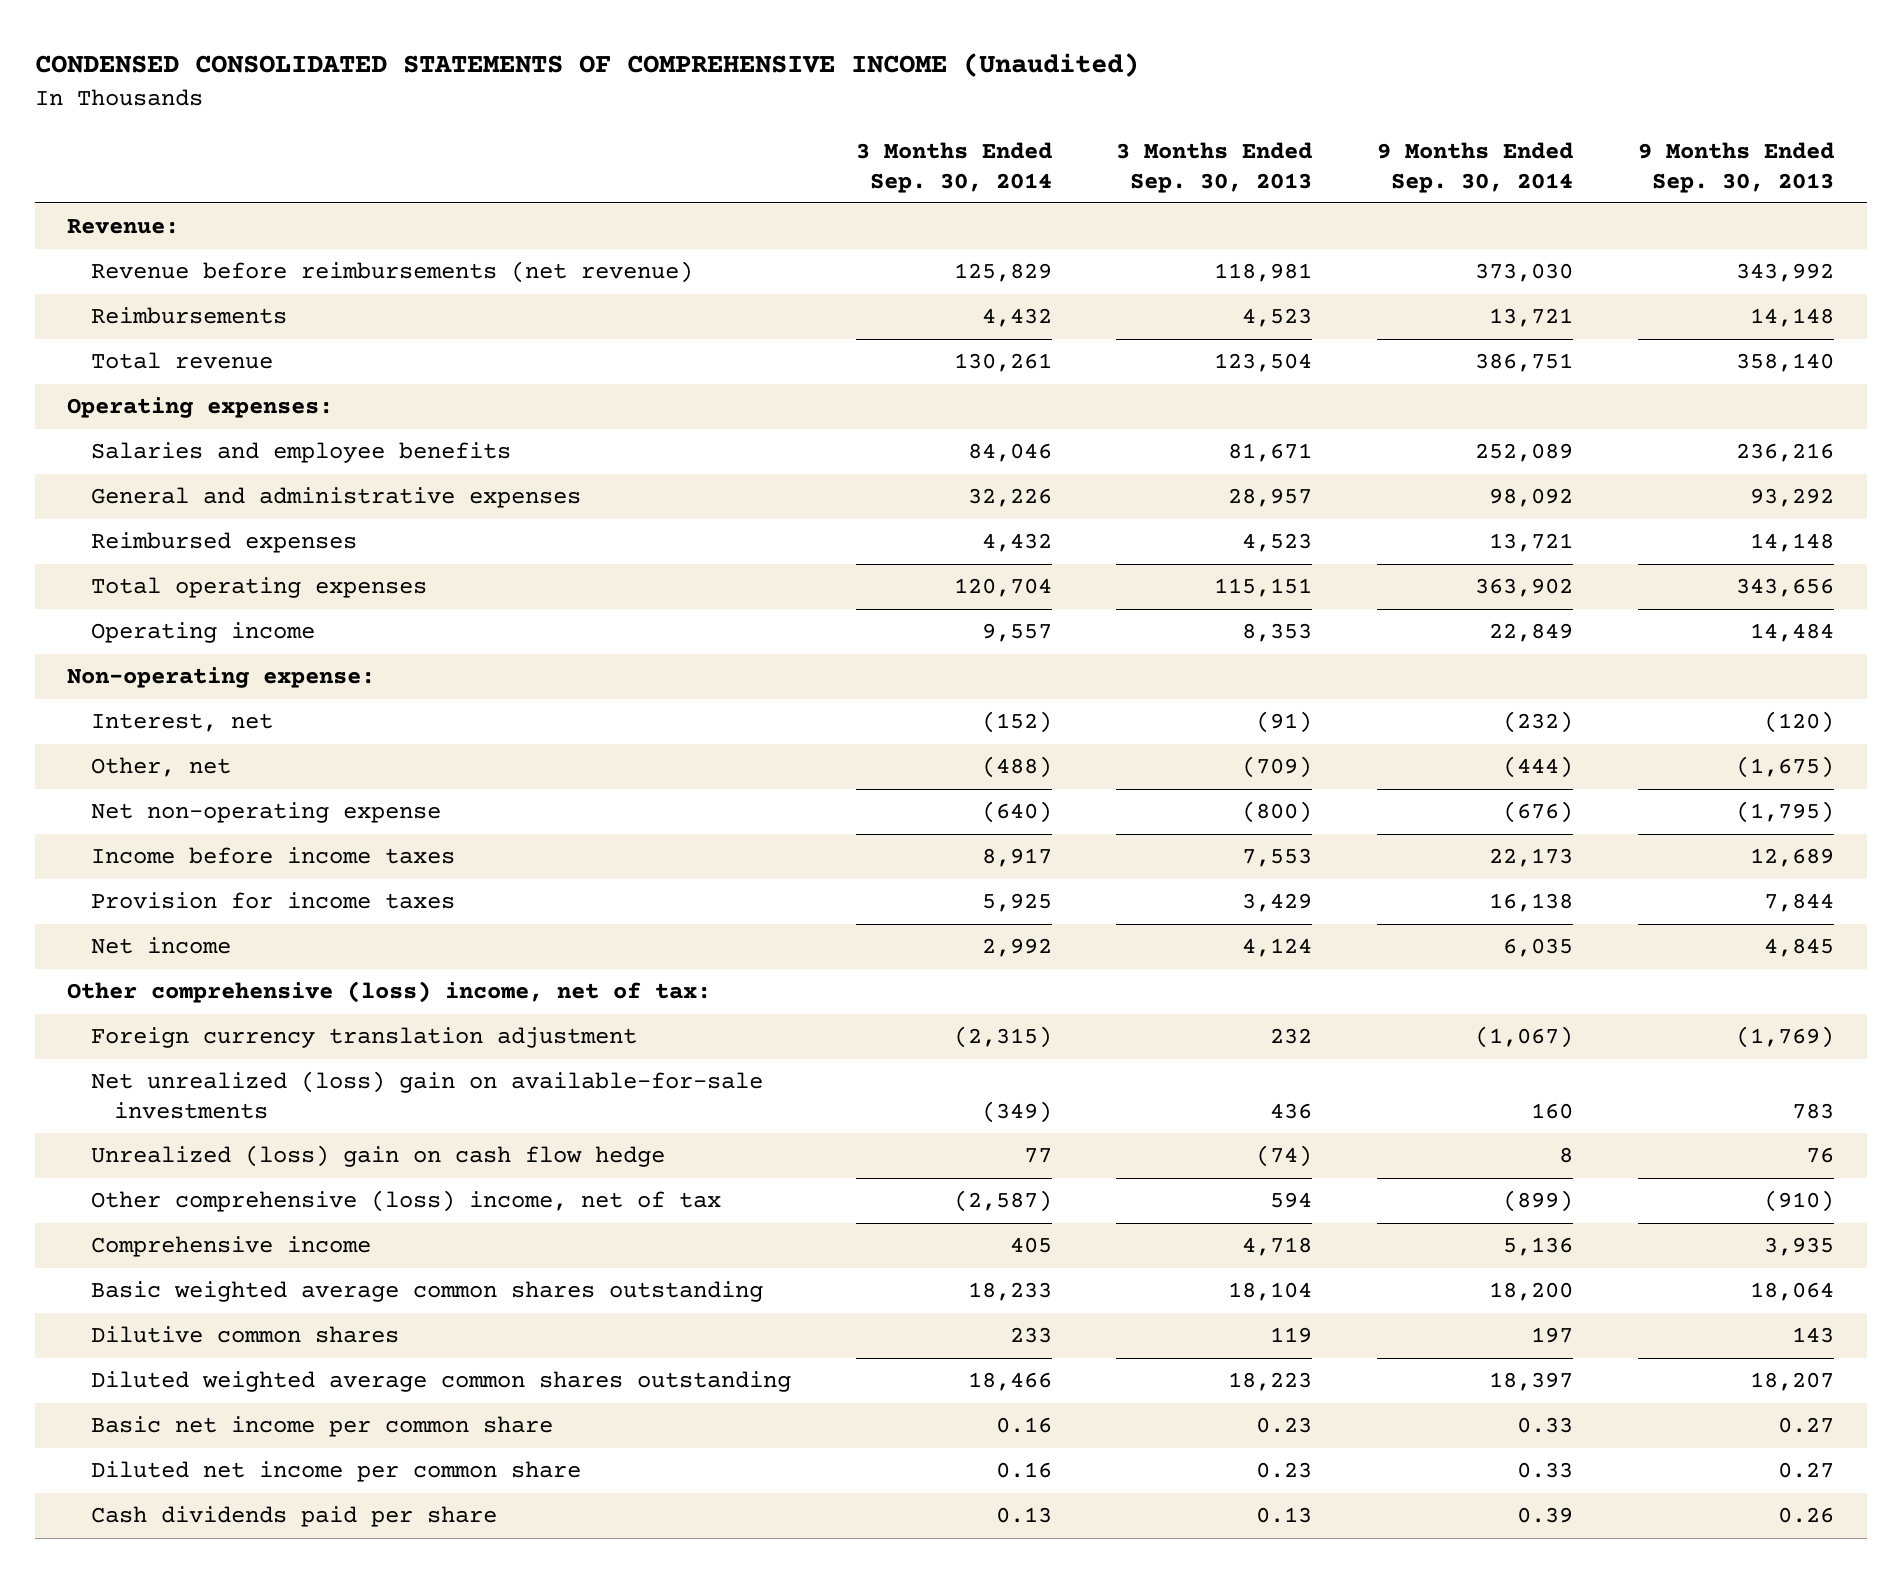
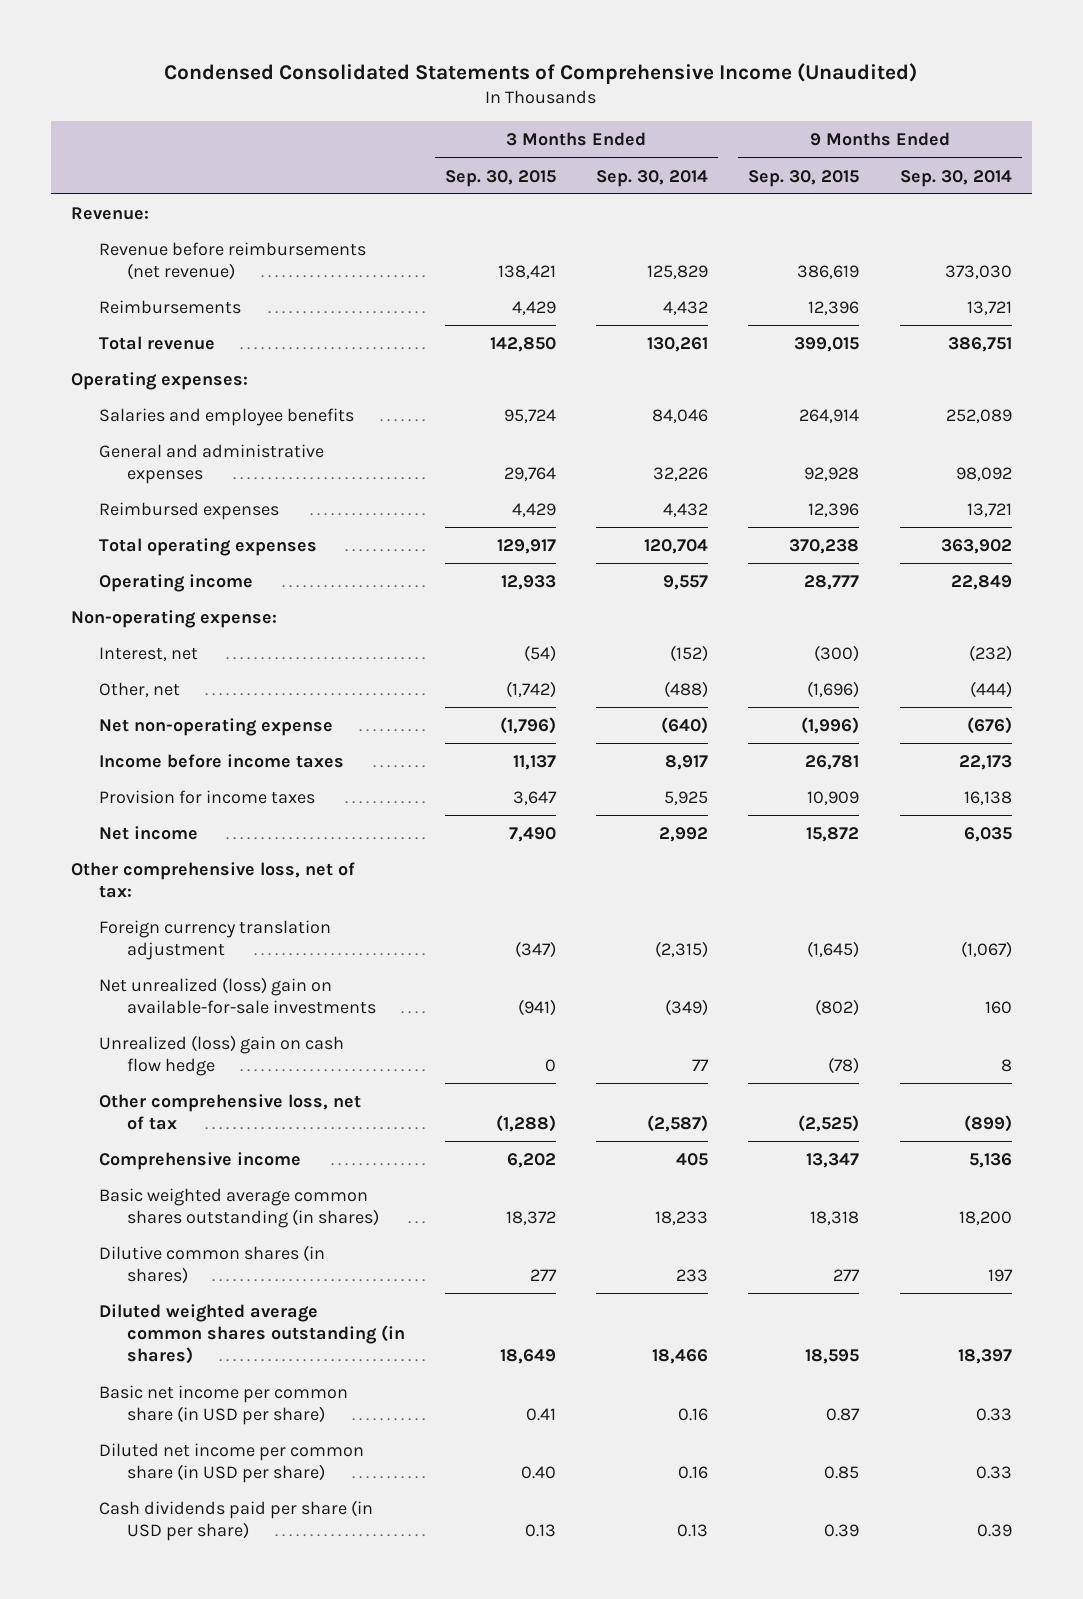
[34,53,1139,78] CONDENSED CONSOLIDATED STATEMENTS OF COMPREHENSIVE INCOME (Unaudited) -> [164,62,918,84] Condensed Consolidated Statements of Comprehensive Income (Unaudited)
[1116,142,1313,193] 3 Months Ended Sep. 30, 2013 -> none
[1638,142,1835,193] 9 Months Ended Sep. 30, 2013 -> none
none -> [444,169,556,187] Sep. 30, 2015
none -> [748,169,860,187] Sep. 30, 2015
[67,981,712,1004] Other comprehensive (loss) income, net of tax: -> [71,861,356,899] Other comprehensive loss, net of tax:
[90,1190,721,1213] Other comprehensive (loss) income, net of tax -> [98,1093,361,1131] Other comprehensive loss, net of tax
[90,1281,763,1303] Basic weighted average common shares outstanding -> [98,1187,379,1229] Basic weighted average common shares outstanding (in shares)
[90,1326,399,1344] Dilutive common shares -> [98,1244,325,1285] Dilutive common shares (in shares)
[90,1371,791,1393] Diluted weighted average common shares outstanding -> [98,1303,405,1365] Diluted weighted average common shares outstanding (in shares)
[90,1416,553,1438] Basic net income per common share -> [98,1384,348,1426] Basic net income per common share (in USD per share)
[90,1461,581,1483] Diluted net income per common share -> [98,1442,364,1484] Diluted net income per common share (in USD per share)
[90,1506,497,1528] Cash dividends paid per share -> [98,1499,373,1542] Cash dividends paid per share (in USD per share)

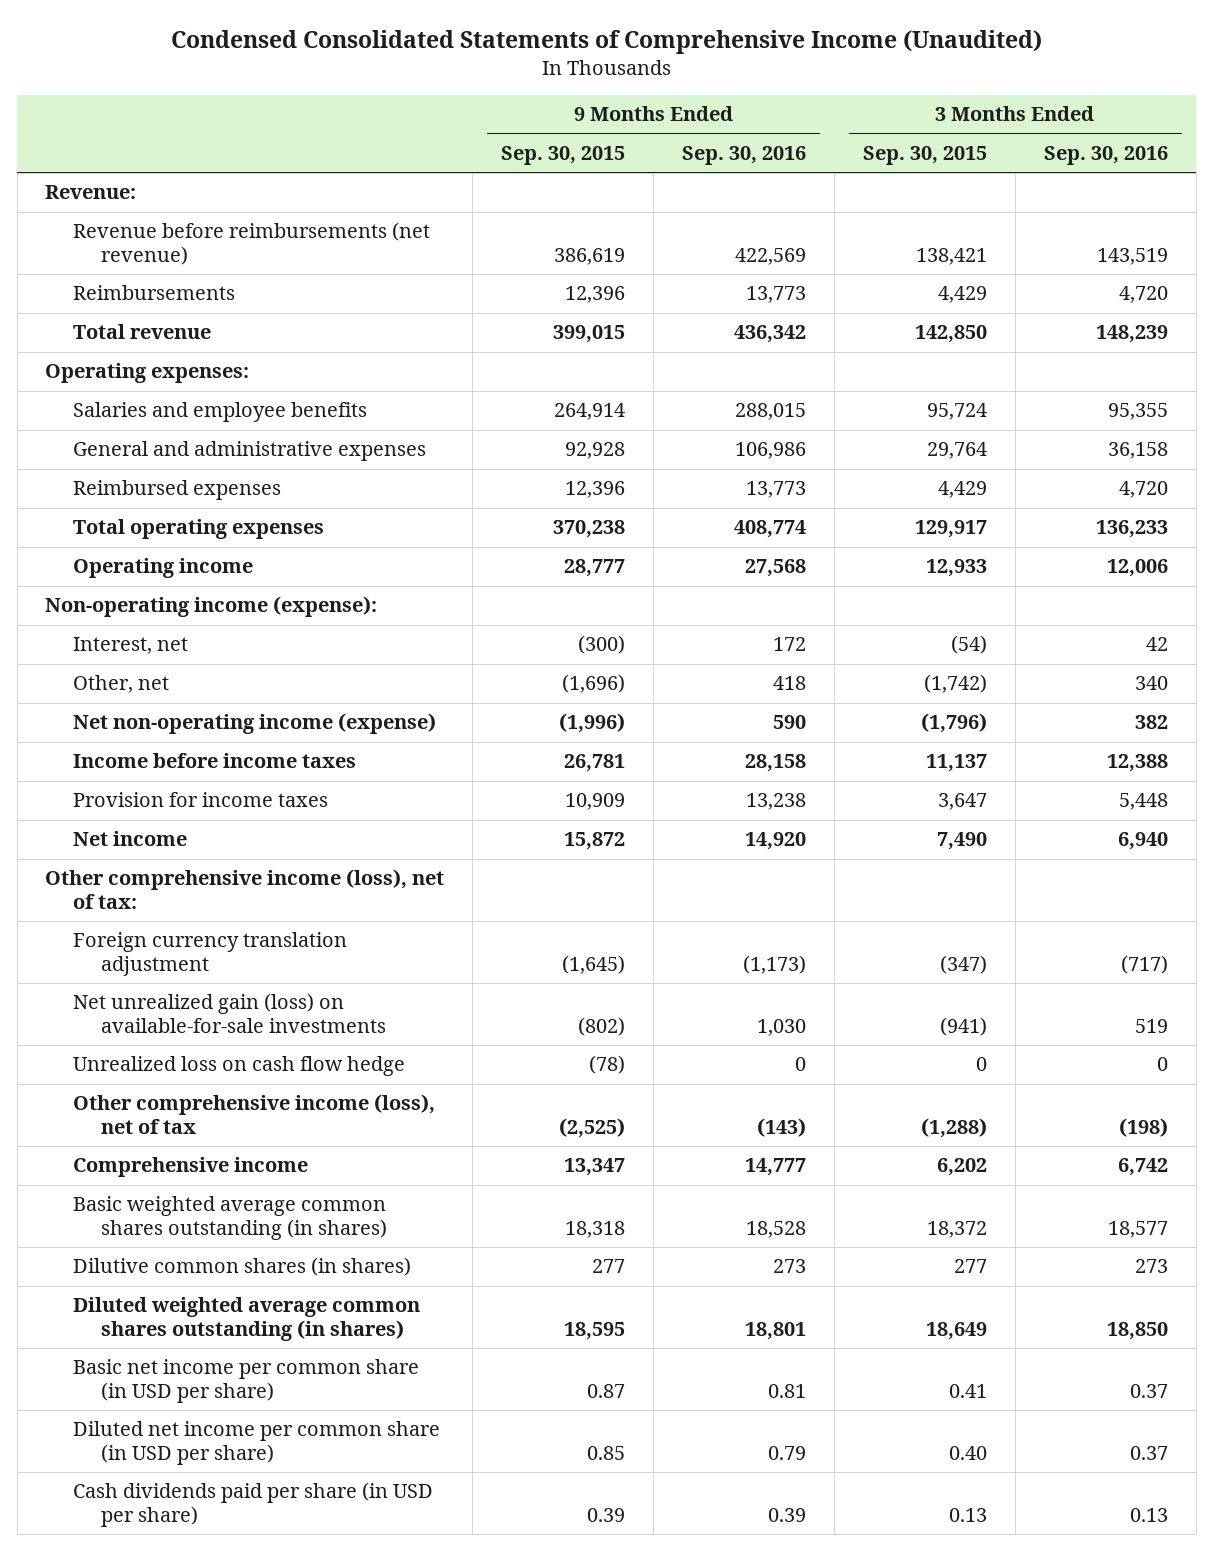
[596,169,709,187] Sep. 30, 2014 -> none
[899,169,1012,187] Sep. 30, 2014 -> none
none -> [682,146,807,166] Sep. 30, 2016
none -> [1043,146,1168,166] Sep. 30, 2016
[71,609,278,628] Non-operating expense: -> [45,596,378,618] Non-operating income (expense):
[98,717,333,736] Net non-operating expense -> [73,713,437,735] Net non-operating income (expense)
[71,861,356,899] Other comprehensive loss, net of tax: -> [45,869,445,910] Other comprehensive income (loss), net of tax:
[98,976,376,1015] Net unrealized (loss) gain on available-for-sale investments -> [73,993,387,1034] Net unrealized gain (loss) on available-for-sale investments
[98,1034,344,1077] Unrealized (loss) gain on cash flow hedge -> [73,1056,406,1077] Unrealized loss on cash flow hedge
[98,1093,361,1131] Other comprehensive loss, net of tax -> [73,1094,436,1135] Other comprehensive income (loss), net of tax

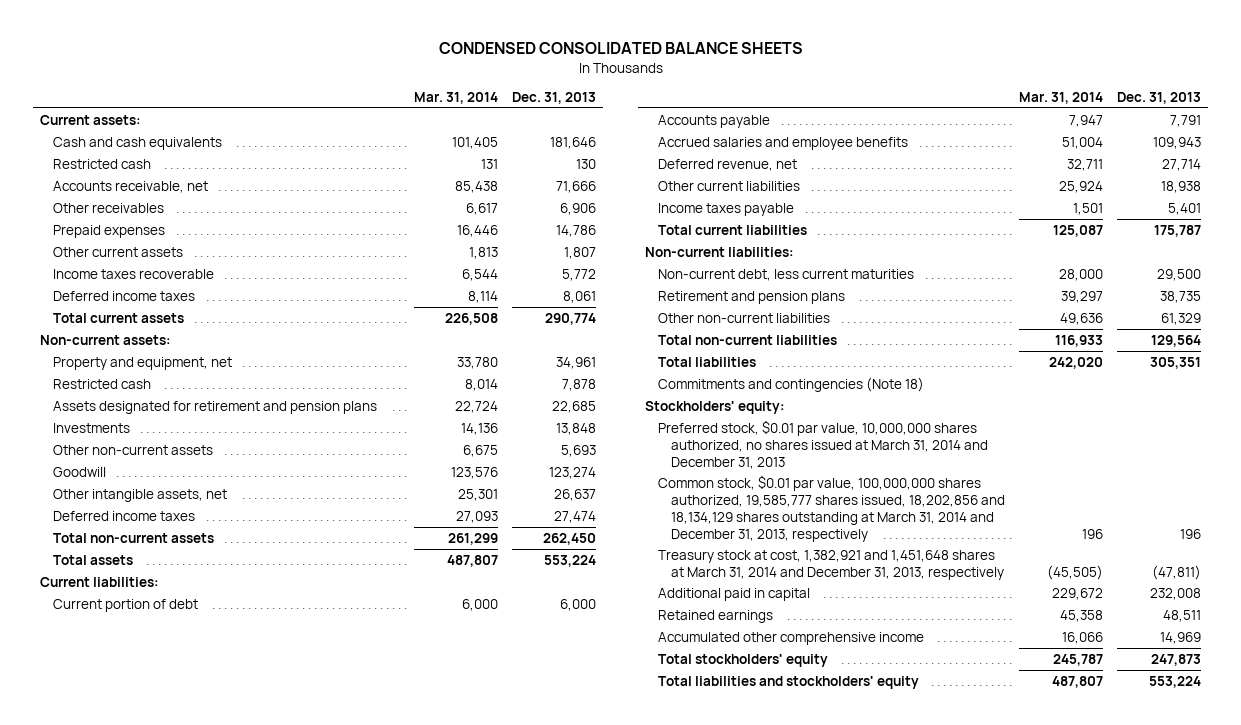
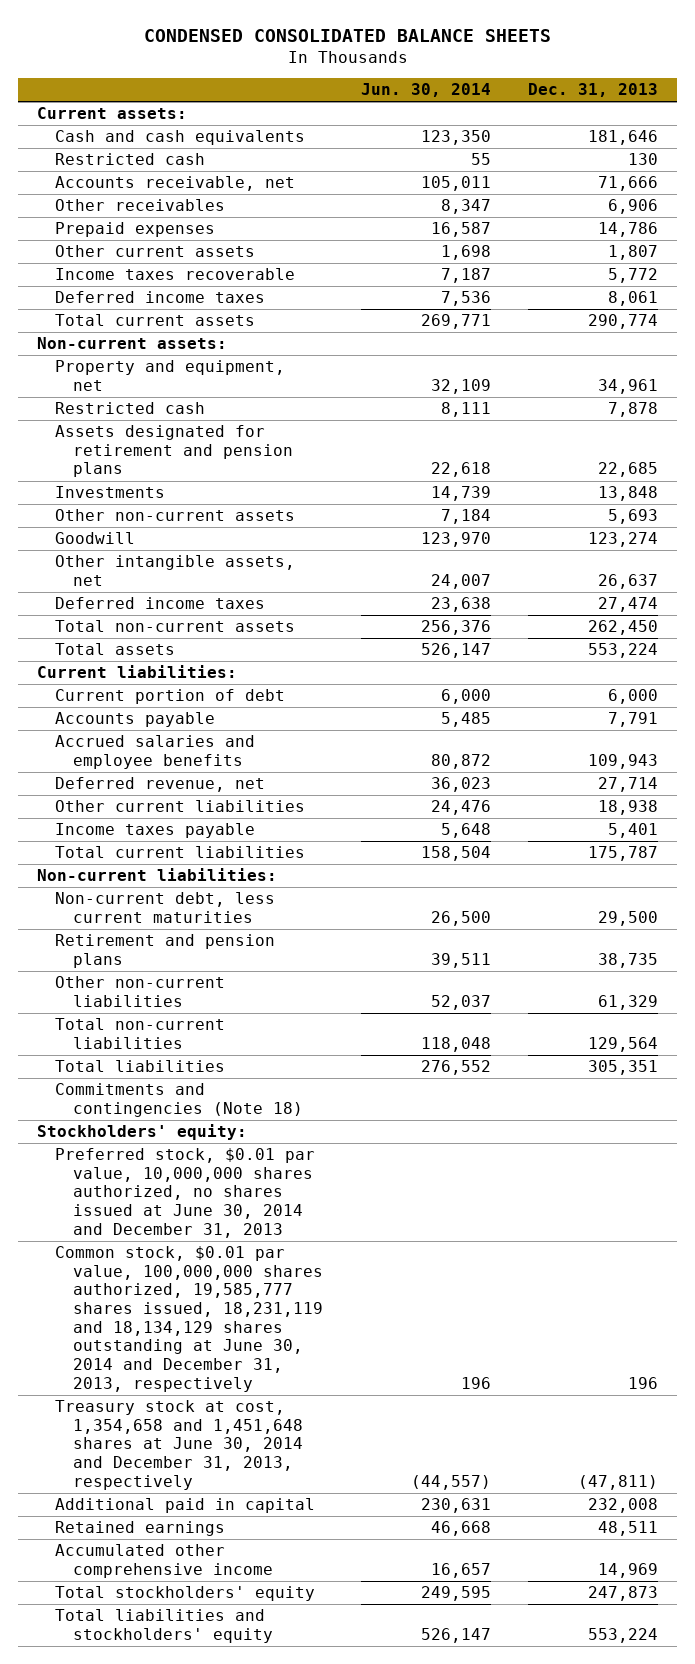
[414,92,499,105] Mar. 31, 2014 -> none
none -> [360,83,491,98] Jun. 30, 2014
[657,419,989,469] Preferred stock, $0.01 par value, 10,000,000 shares authorized, no shares issued at March 31, 2014 and December 31, 2013 -> [55,1148,316,1238] Preferred stock, $0.01 par value, 10,000,000 shares authorized, no shares issued at June 30, 2014 and December 31, 2013
[657,474,1006,542] Common stock, $0.01 par value, 100,000,000 shares authorized, 19,585,777 shares issued, 18,202,856 and 18,134,129 shares outstanding at March 31, 2014 and December 31, 2013, respectively -> [55,1246,324,1392] Common stock, $0.01 par value, 100,000,000 shares authorized, 19,585,777 shares issued, 18,231,119 and 18,134,129 shares outstanding at June 30, 2014 and December 31, 2013, respectively
[657,549,1005,580] Treasury stock at cost, 1,382,921 and 1,451,648 shares at March 31, 2014 and December 31, 2013, respectively -> [55,1400,304,1490] Treasury stock at cost, 1,354,658 and 1,451,648 shares at June 30, 2014 and December 31, 2013, respectively

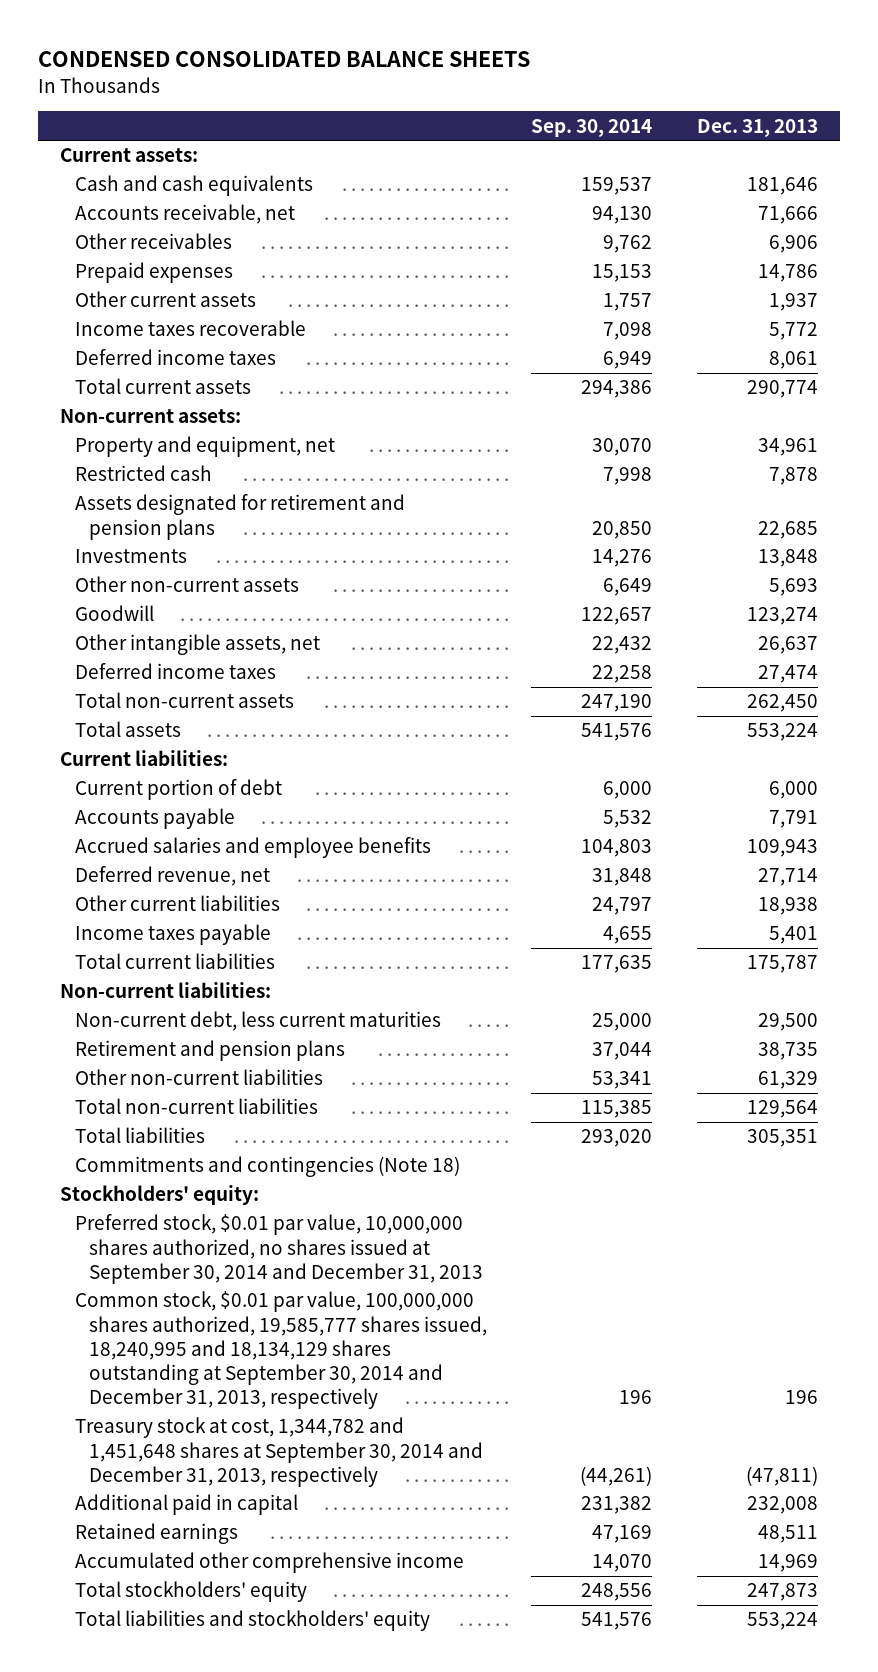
[360,83,491,98] Jun. 30, 2014 -> none
none -> [531,118,653,137] Sep. 30, 2014
[55,153,206,166] Restricted cash -> none
[608,245,659,261] 1,807 -> [768,293,818,312] 1,937
[55,1148,316,1238] Preferred stock, $0.01 par value, 10,000,000 shares authorized, no shares issued at June 30, 2014 and December 31, 2013 -> [74,1214,483,1284] Preferred stock, $0.01 par value, 10,000,000 shares authorized, no shares issued at September 30, 2014 and December 31, 2013
[55,1246,324,1392] Common stock, $0.01 par value, 100,000,000 shares authorized, 19,585,777 shares issued, 18,231,119 and 18,134,129 shares outstanding at June 30, 2014 and December 31, 2013, respectively -> [74,1291,487,1409] Common stock, $0.01 par value, 100,000,000 shares authorized, 19,585,777 shares issued, 18,240,995 and 18,134,129 shares outstanding at September 30, 2014 and December 31, 2013, respectively
[55,1400,304,1490] Treasury stock at cost, 1,354,658 and 1,451,648 shares at June 30, 2014 and December 31, 2013, respectively -> [74,1417,483,1487] Treasury stock at cost, 1,344,782 and 1,451,648 shares at September 30, 2014 and December 31, 2013, respectively

